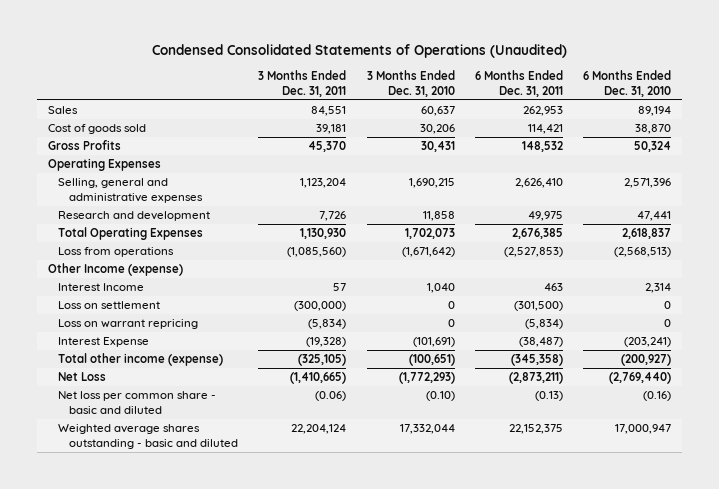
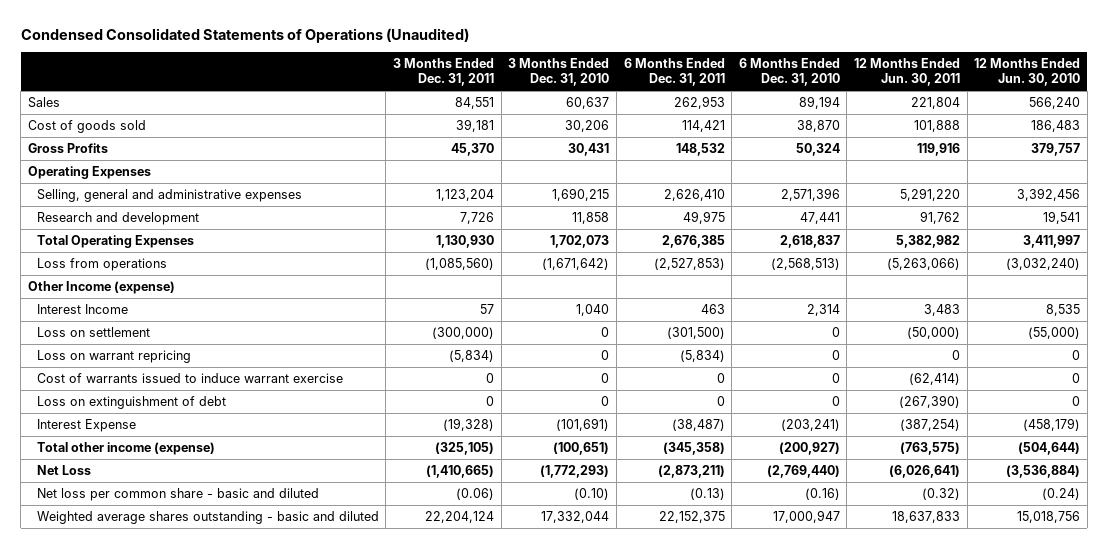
none -> [853,58,960,87] 12 Months Ended Jun. 30, 2011
none -> [974,58,1081,87] 12 Months Ended Jun. 30, 2010
none -> [36,372,343,383] Cost of warrants issued to induce warrant exercise
none -> [36,395,226,409] Loss on extinguishment of debt

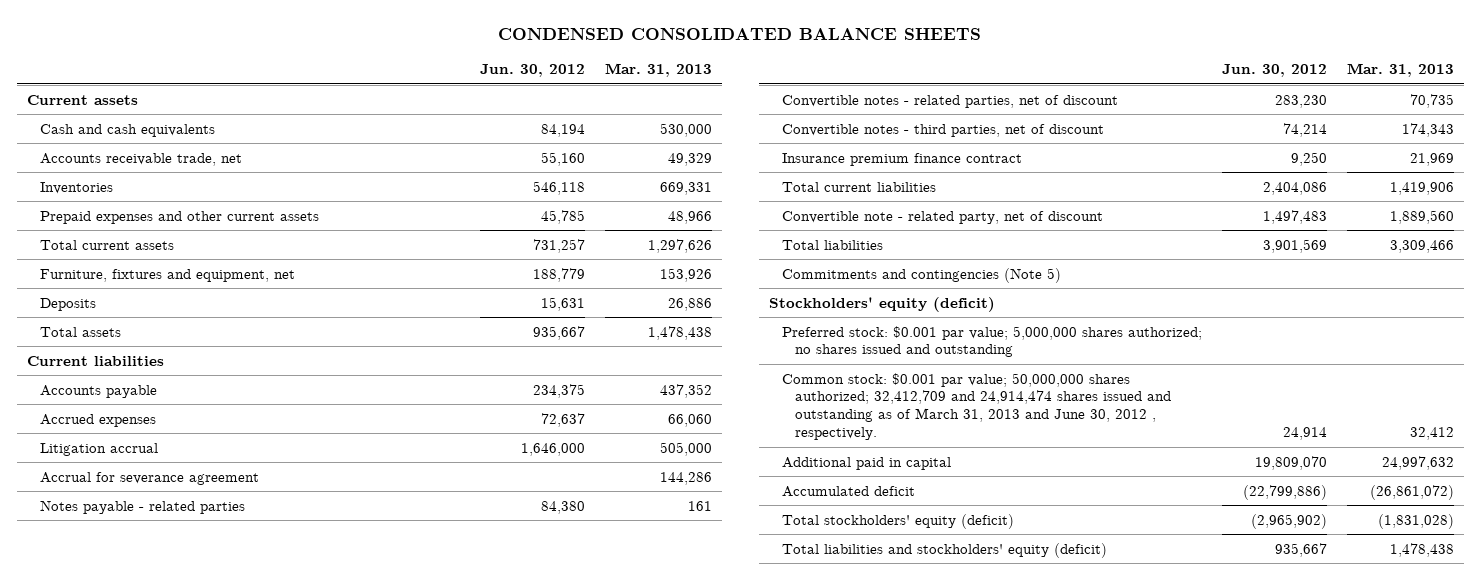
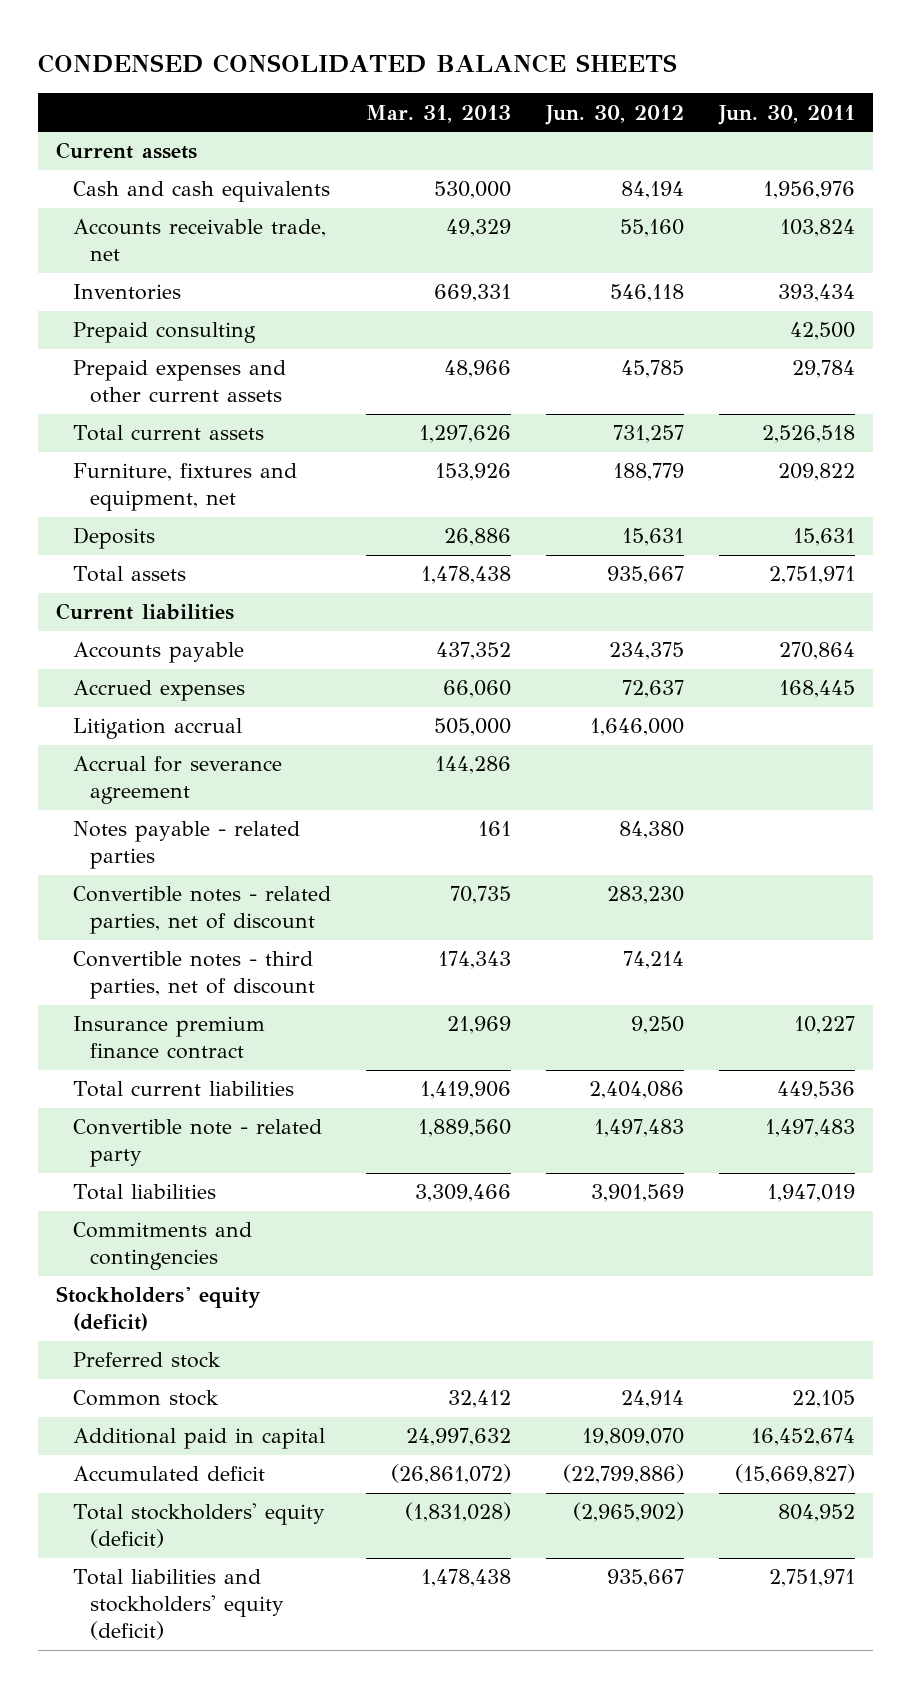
none -> [717,104,855,125] Jun. 30, 2011
none -> [72,322,256,344] Prepaid consulting
[781,210,1103,224] Convertible note - related party, net of discount -> [72,1119,322,1168] Convertible note - related party
[781,267,1061,283] Commitments and contingencies (Note 5) -> [72,1222,252,1271] Commitments and contingencies
[781,325,1202,358] Preferred stock: $0.001 par value; 5,000,000 shares authorized; no shares issued and outstanding -> [72,1352,221,1369] Preferred stock
[781,372,1172,441] Common stock: $0.001 par value; 50,000,000 shares authorized; 32,412,709 and 24,914,474 shares issued and outstanding as of March 31, 2013 and June 30, 2012 , respectively. -> [72,1390,219,1407] Common stock

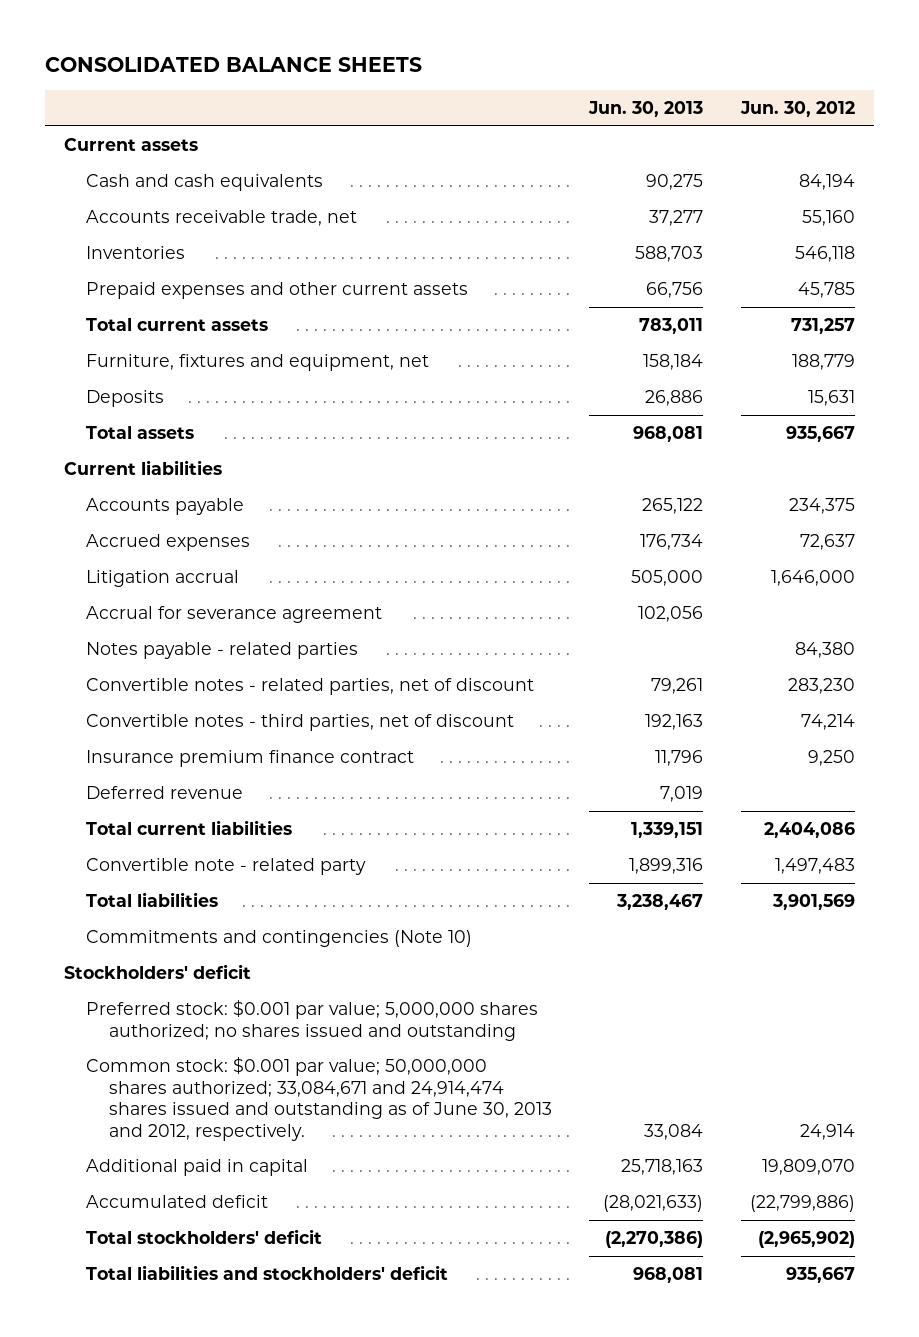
[38,53,678,73] CONDENSED CONSOLIDATED BALANCE SHEETS -> [44,57,422,73] CONSOLIDATED BALANCE SHEETS
[365,104,511,123] Mar. 31, 2013 -> none
[717,104,855,125] Jun. 30, 2011 -> none
none -> [588,101,704,118] Jun. 30, 2013
[72,322,256,344] Prepaid consulting -> none
none -> [86,785,244,799] Deferred revenue
[72,1222,252,1271] Commitments and contingencies -> [86,929,473,947] Commitments and contingencies (Note 10)
[55,1286,261,1332] Stockholders' equity (deficit) -> [63,963,251,979] Stockholders' deficit
[72,1352,221,1369] Preferred stock -> [86,999,539,1041] Preferred stock: $0.001 par value; 5,000,000 shares authorized; no shares issued and outstanding
[72,1390,219,1407] Common stock -> [86,1056,552,1141] Common stock: $0.001 par value; 50,000,000 shares authorized; 33,084,671 and 24,914,474 shares issued and outstanding as of June 30, 2013 and 2012, respectively.
[72,1503,325,1549] Total stockholders' equity (deficit) -> [86,1228,323,1244] Total stockholders' deficit
[72,1569,284,1641] Total liabilities and stockholders' equity (deficit) -> [86,1264,449,1280] Total liabilities and stockholders' deficit

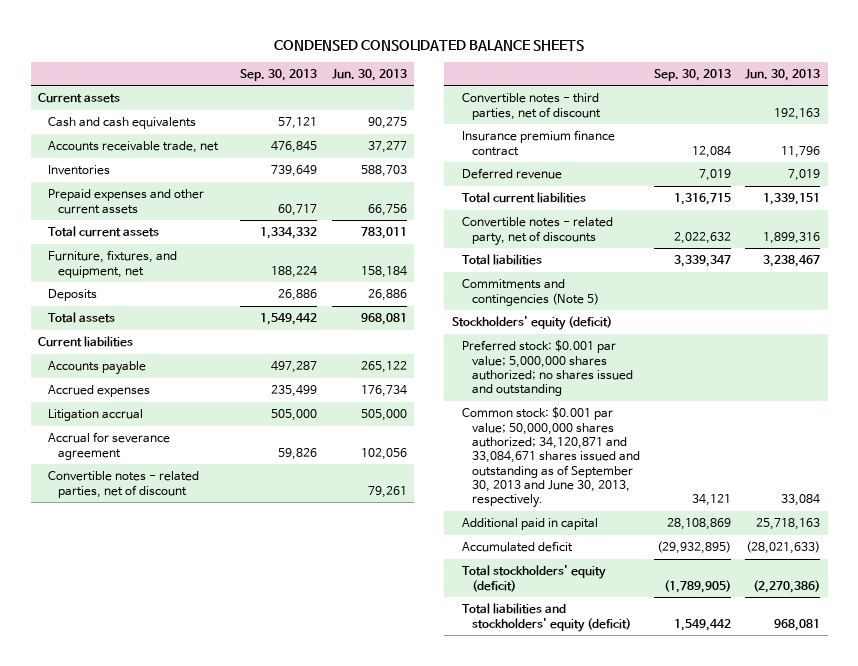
[44,57,422,73] CONSOLIDATED BALANCE SHEETS -> [274,39,585,51] CONDENSED CONSOLIDATED BALANCE SHEETS
[739,101,855,118] Jun. 30, 2012 -> none
none -> [240,68,318,81] Sep. 30, 2013
[86,353,430,371] Furniture, fixtures and equipment, net -> [47,250,177,278] Furniture, fixtures, and equipment, net
[86,641,359,659] Notes payable - related parties -> none
[86,857,367,875] Convertible note - related party -> [461,217,613,246] Convertible notes - related party, net of discounts
[86,929,473,947] Commitments and contingencies (Note 10) -> [461,279,599,306] Commitments and contingencies (Note 5)
[63,963,251,979] Stockholders' deficit -> [451,316,612,331] Stockholders' equity (deficit)
[86,1056,552,1141] Common stock: $0.001 par value; 50,000,000 shares authorized; 33,084,671 and 24,914,474 shares issued and outstanding as of June 30, 2013 and 2012, respectively. -> [461,407,640,509] Common stock: $0.001 par value; 50,000,000 shares authorized; 34,120,871 and 33,084,671 shares issued and outstanding as of September 30, 2013 and June 30, 2013, respectively.
[86,1228,323,1244] Total stockholders' deficit -> [461,565,606,592] Total stockholders' equity (deficit)
[86,1264,449,1280] Total liabilities and stockholders' deficit -> [461,603,631,632] Total liabilities and stockholders' equity (deficit)

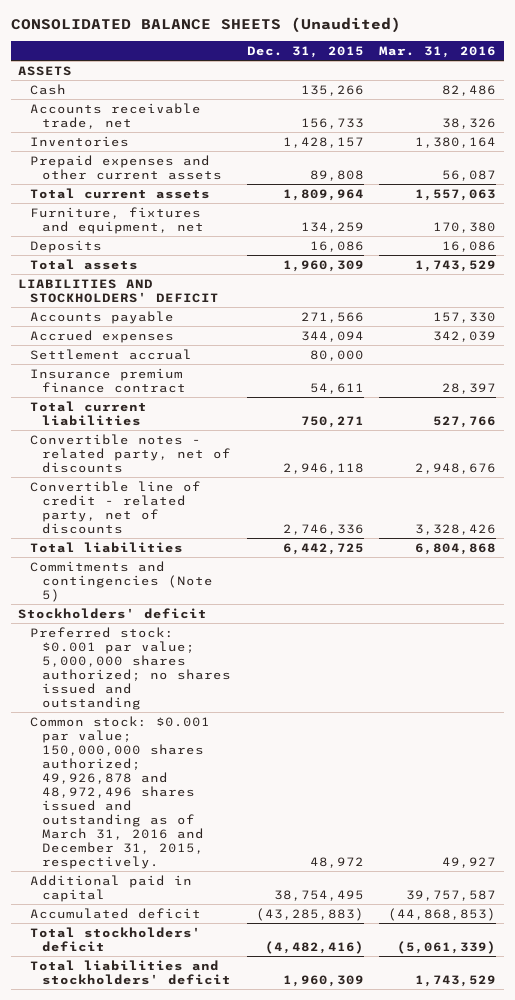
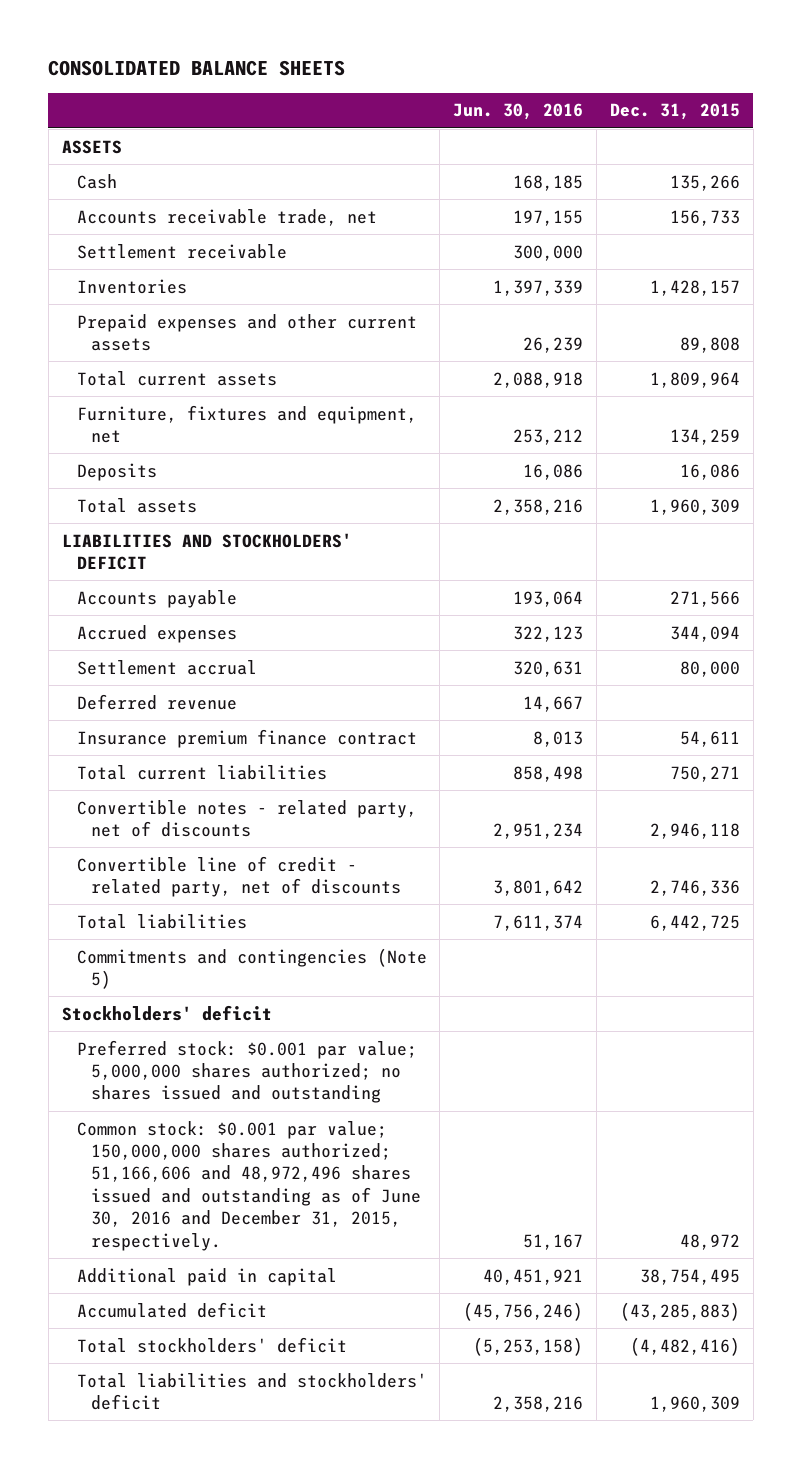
[10,17,401,34] CONSOLIDATED BALANCE SHEETS (Unaudited) -> [48,60,346,77] CONSOLIDATED BALANCE SHEETS
[379,45,497,58] Mar. 31, 2016 -> none
none -> [453,103,584,121] Jun. 30, 2016
none -> [76,243,287,259] Settlement receivable
none -> [76,693,237,710] Deferred revenue
[30,715,211,870] Common stock: $0.001 par value; 150,000,000 shares authorized; 49,926,878 and 48,972,496 shares issued and outstanding as of March 31, 2016 and December 31, 2015, respectively. -> [76,1120,422,1251] Common stock: $0.001 par value; 150,000,000 shares authorized; 51,166,606 and 48,972,496 shares issued and outstanding as of June 30, 2016 and December 31, 2015, respectively.

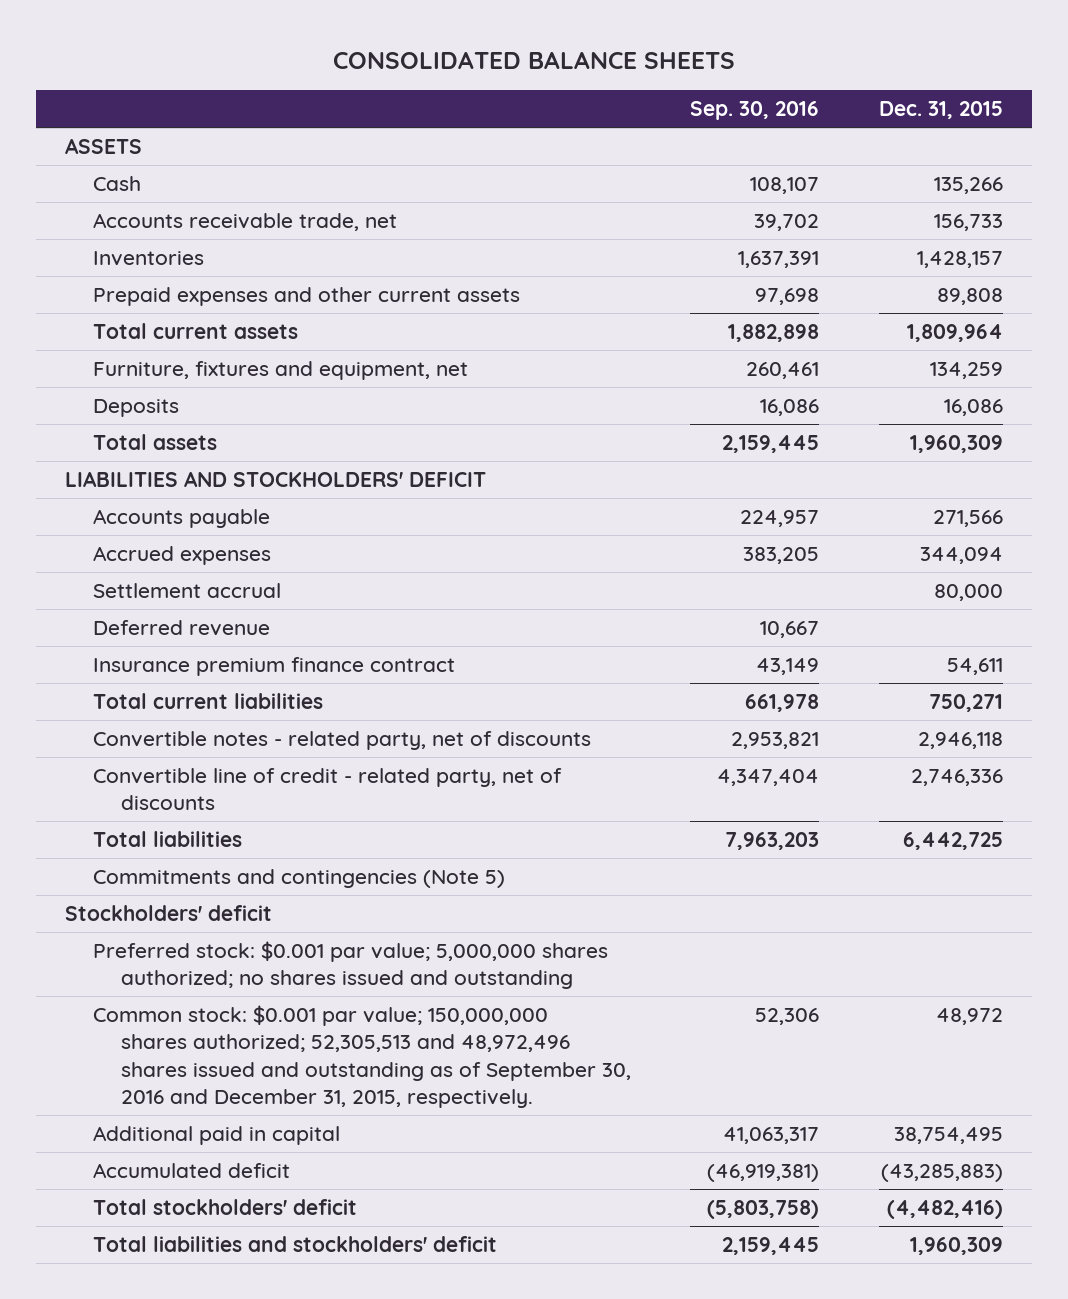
[453,103,584,121] Jun. 30, 2016 -> none
none -> [690,100,820,120] Sep. 30, 2016
[76,243,287,259] Settlement receivable -> none
[76,1120,422,1251] Common stock: $0.001 par value; 150,000,000 shares authorized; 51,166,606 and 48,972,496 shares issued and outstanding as of June 30, 2016 and December 31, 2015, respectively. -> [93,1005,632,1108] Common stock: $0.001 par value; 150,000,000 shares authorized; 52,305,513 and 48,972,496 shares issued and outstanding as of September 30, 2016 and December 31, 2015, respectively.

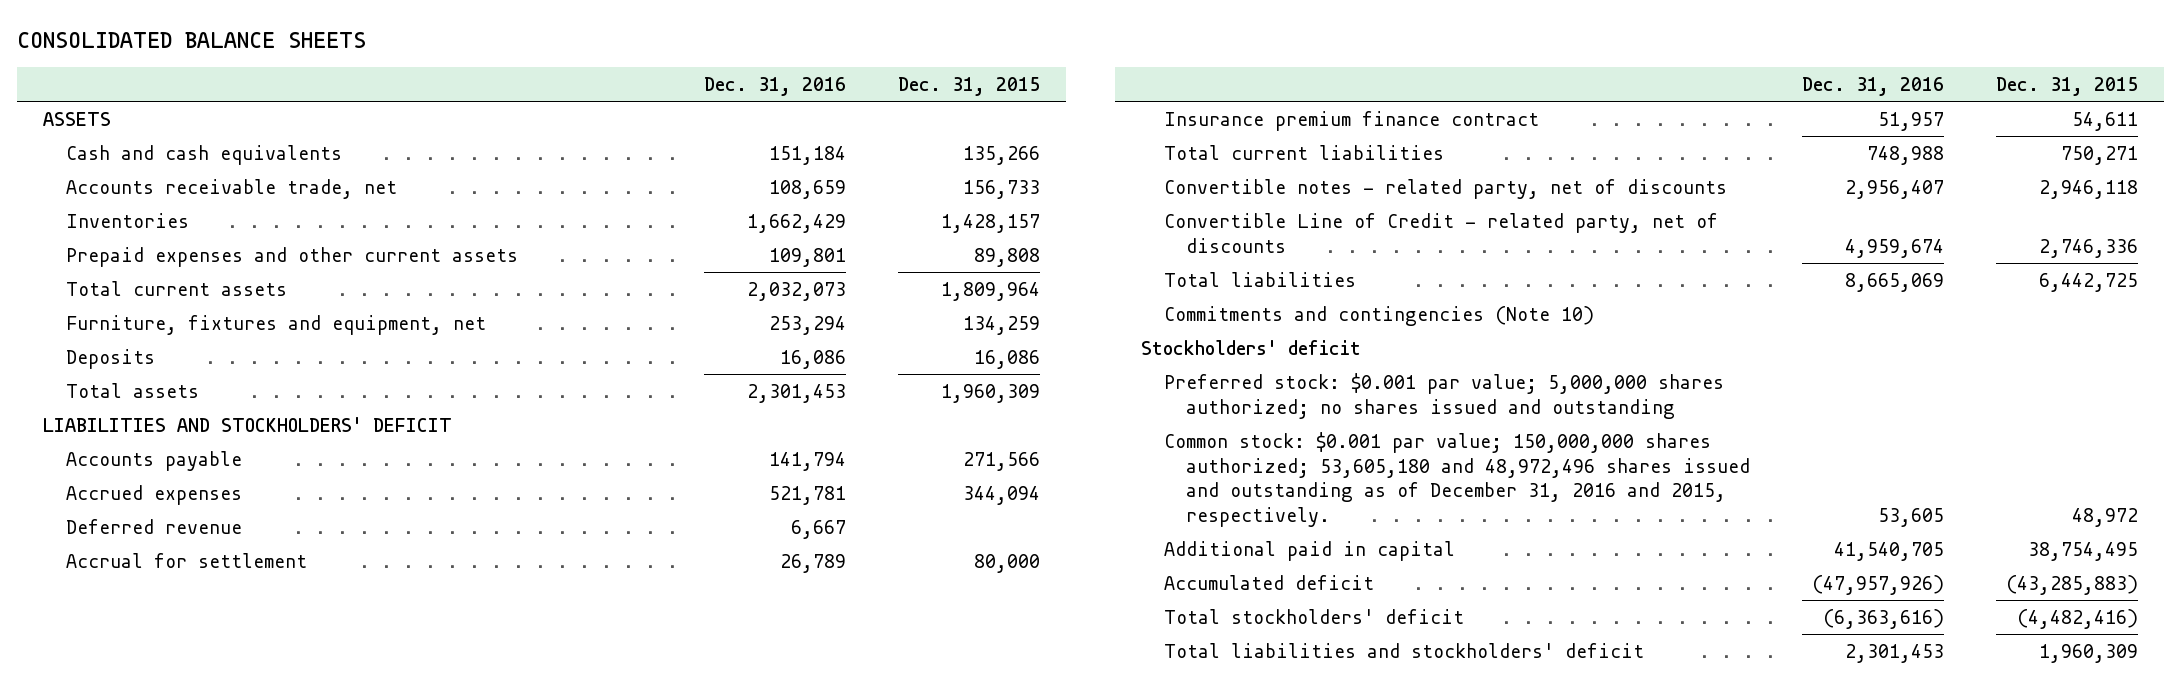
[690,100,820,120] Sep. 30, 2016 -> none
none -> [704,77,847,97] Dec. 31, 2016
[93,176,142,192] Cash -> [65,144,342,165] Cash and cash equivalents
[93,583,282,599] Settlement accrual -> none
none -> [65,552,307,568] Accrual for settlement
[93,768,563,811] Convertible line of credit - related party, net of discounts -> [1163,212,1718,253] Convertible Line of Credit - related party, net of discounts
[93,869,506,889] Commitments and contingencies (Note 5) -> [1163,305,1594,326] Commitments and contingencies (Note 10)
[93,1005,632,1108] Common stock: $0.001 par value; 150,000,000 shares authorized; 52,305,513 and 48,972,496 shares issued and outstanding as of September 30, 2016 and December 31, 2015, respectively. -> [1163,431,1751,528] Common stock: $0.001 par value; 150,000,000 shares authorized; 53,605,180 and 48,972,496 shares issued and outstanding as of December 31, 2016 and 2015, respectively.

